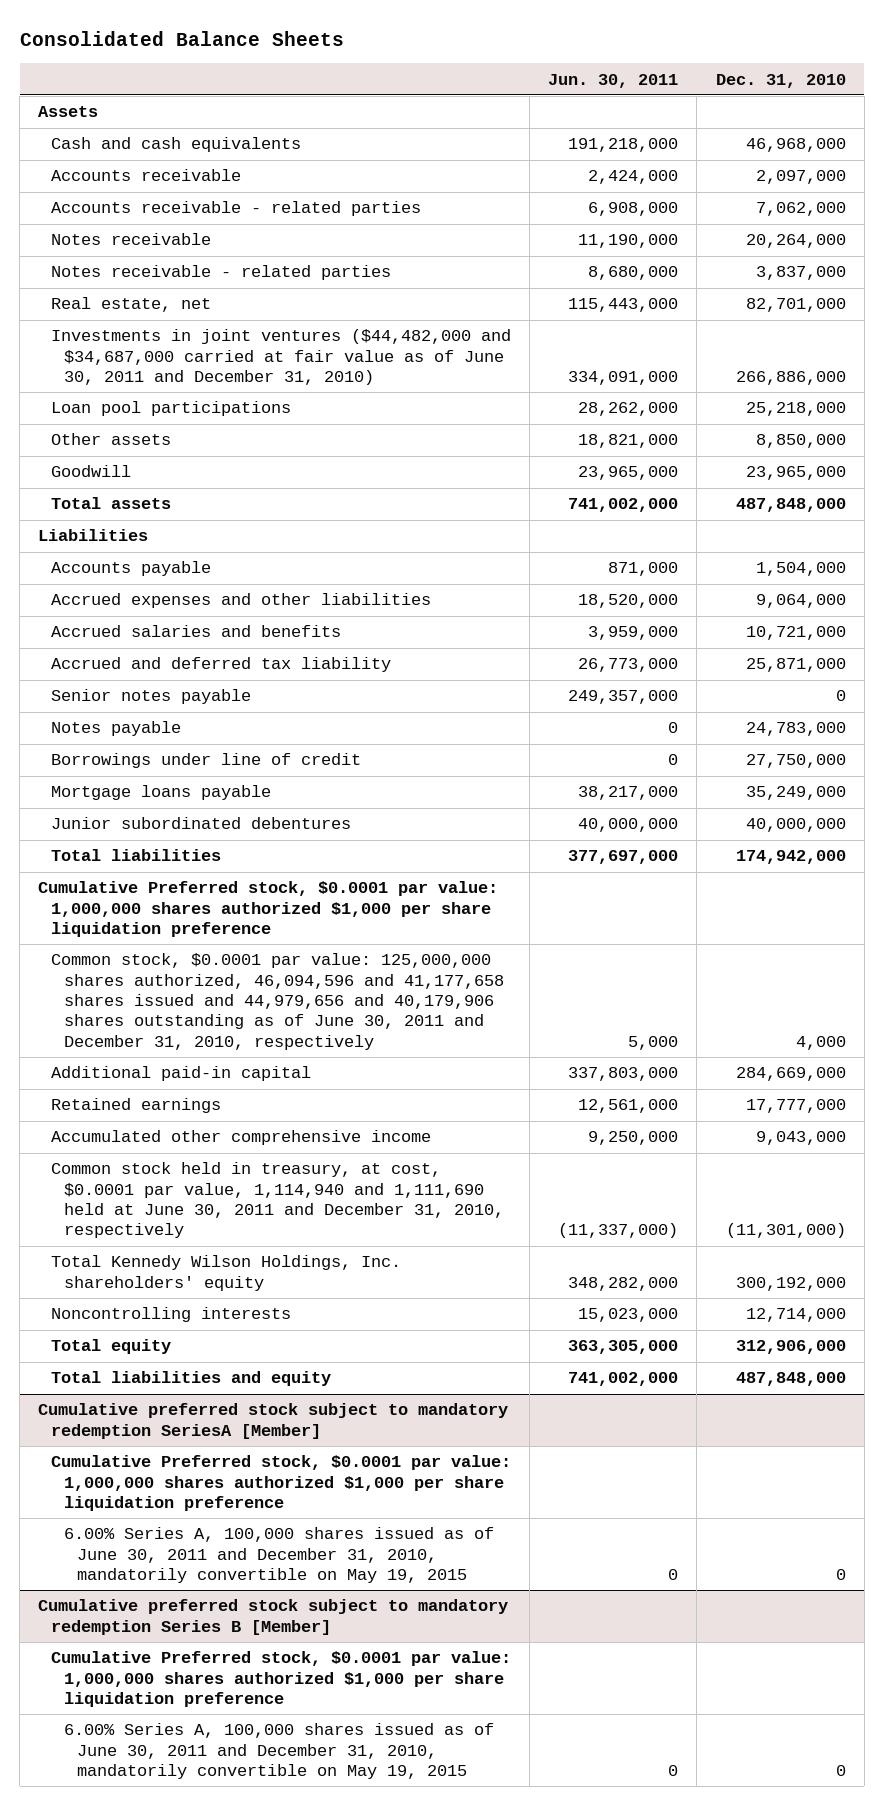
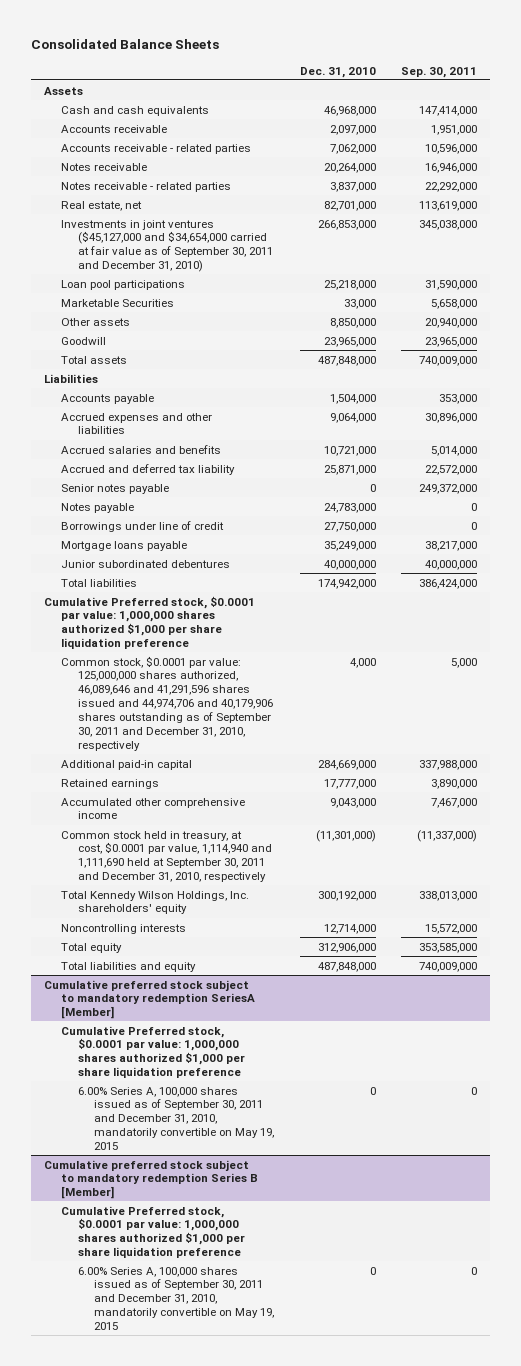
[548,73,679,88] Jun. 30, 2011 -> none
none -> [401,66,478,78] Sep. 30, 2011
[51,329,512,386] Investments in joint ventures ($44,482,000 and $34,687,000 carried at fair value as of June 30, 2011 and December 31, 2010) -> [60,219,273,273] Investments in joint ventures ($45,127,000 and $34,654,000 carried at fair value as of September 30, 2011 and December 31, 2010)
[735,371,846,386] 266,886,000 -> [317,219,376,230] 266,853,000
none -> [60,298,174,307] Marketable Securities
[51,953,505,1050] Common stock, $0.0001 par value: 125,000,000 shares authorized, 46,094,596 and 41,177,658 shares issued and 44,979,656 and 40,179,906 shares outstanding as of June 30, 2011 and December 31, 2010, respectively -> [60,655,273,751] Common stock, $0.0001 par value: 125,000,000 shares authorized, 46,089,646 and 41,291,596 shares issued and 44,974,706 and 40,179,906 shares outstanding as of September 30, 2011 and December 31, 2010, respectively
[51,1162,505,1239] Common stock held in treasury, at cost, $0.0001 par value, 1,114,940 and 1,111,690 held at June 30, 2011 and December 31, 2010, respectively -> [60,830,272,883] Common stock held in treasury, at cost, $0.0001 par value, 1,114,940 and 1,111,690 held at September 30, 2011 and December 31, 2010, respectively
[64,1527,495,1584] 6.00% Series A, 100,000 shares issued as of June 30, 2011 and December 31, 2010, mandatorily convertible on May 19, 2015 -> [77,1086,275,1151] 6.00% Series A, 100,000 shares issued as of September 30, 2011 and December 31, 2010, mandatorily convertible on May 19, 2015
[64,1723,495,1780] 6.00% Series A, 100,000 shares issued as of June 30, 2011 and December 31, 2010, mandatorily convertible on May 19, 2015 -> [77,1266,275,1331] 6.00% Series A, 100,000 shares issued as of September 30, 2011 and December 31, 2010, mandatorily convertible on May 19, 2015

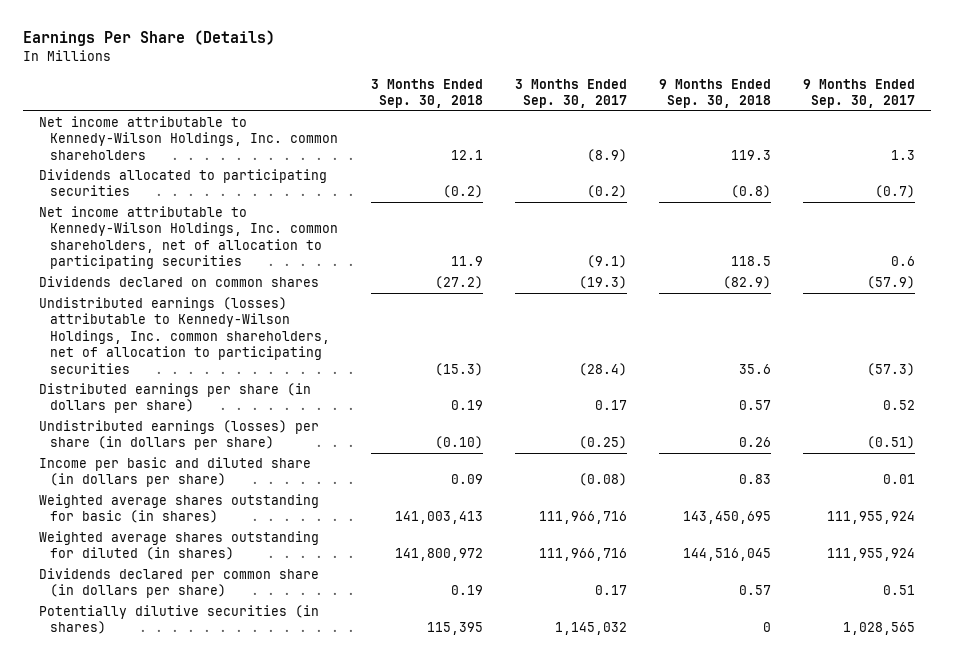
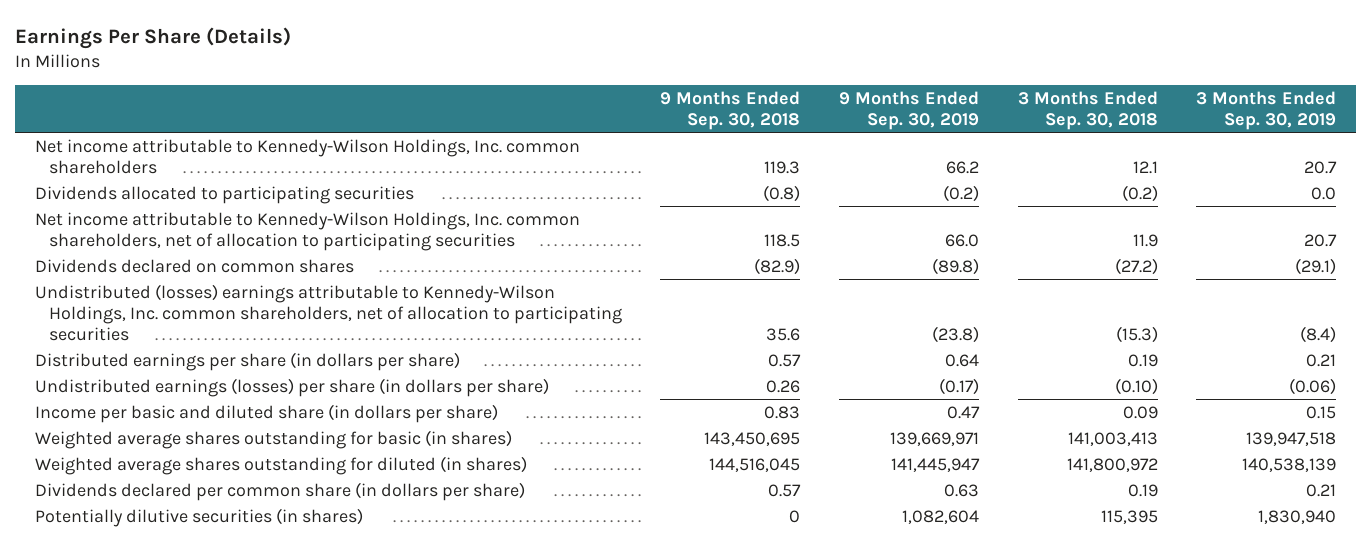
[514,78,627,109] 3 Months Ended Sep. 30, 2017 -> none
[803,78,916,109] 9 Months Ended Sep. 30, 2017 -> none
none -> [839,91,980,130] 9 Months Ended Sep. 30, 2019
none -> [1196,91,1337,130] 3 Months Ended Sep. 30, 2019
[39,297,331,374] Undistributed earnings (losses) attributable to Kennedy-Wilson Holdings, Inc. common shareholders, net of allocation to participating securities -> [34,283,622,341] Undistributed (losses) earnings attributable to Kennedy-Wilson Holdings, Inc. common shareholders, net of allocation to participating securities

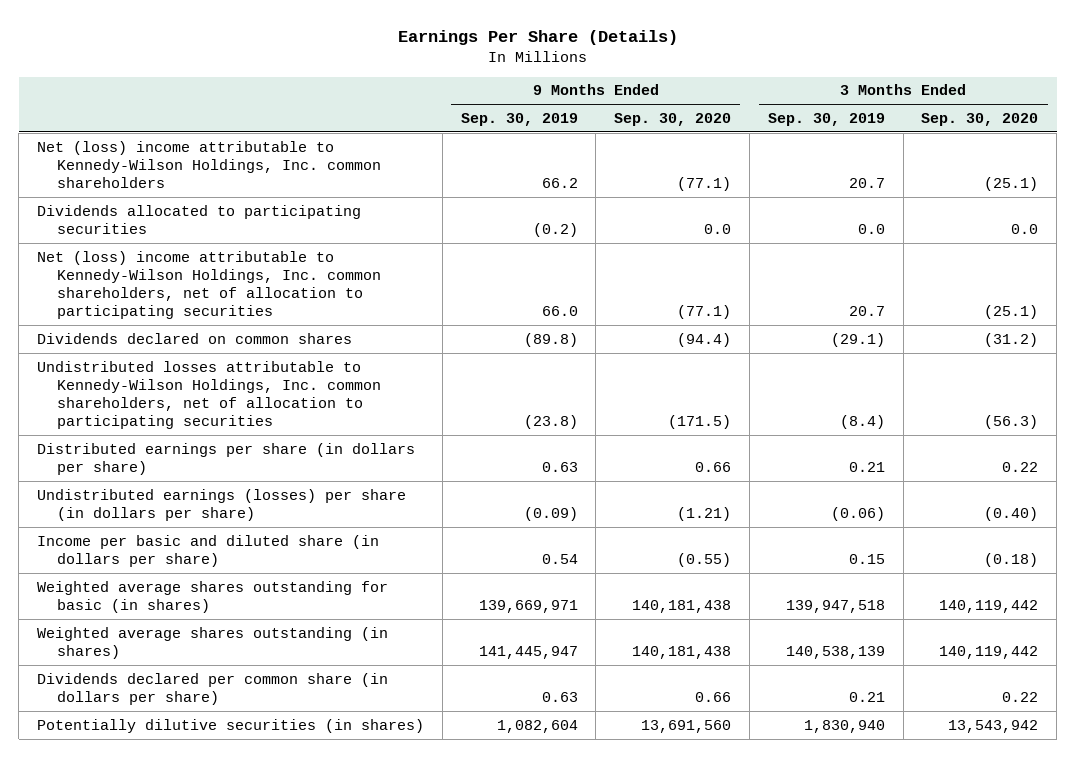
[660,91,801,130] 9 Months Ended Sep. 30, 2018 -> none
[1017,91,1158,130] 3 Months Ended Sep. 30, 2018 -> none
none -> [614,112,732,126] Sep. 30, 2020
none -> [921,112,1039,126] Sep. 30, 2020
[34,138,580,174] Net income attributable to Kennedy-Wilson Holdings, Inc. common shareholders -> [37,140,382,189] Net (loss) income attributable to Kennedy-Wilson Holdings, Inc. common shareholders
[34,211,580,251] Net income attributable to Kennedy-Wilson Holdings, Inc. common shareholders, net of allocation to participating securities -> [37,250,382,320] Net (loss) income attributable to Kennedy-Wilson Holdings, Inc. common shareholders, net of allocation to participating securities
[34,283,622,341] Undistributed (losses) earnings attributable to Kennedy-Wilson Holdings, Inc. common shareholders, net of allocation to participating securities -> [37,360,382,430] Undistributed losses attributable to Kennedy-Wilson Holdings, Inc. common shareholders, net of allocation to participating securities
[945,353,980,367] 0.64 -> [541,461,578,472] 0.63
[939,377,980,395] (0.17) -> [523,506,578,521] (0.09)
[947,405,981,419] 0.47 -> [541,553,578,564] 0.54
[34,455,527,475] Weighted average shares outstanding for diluted (in shares) -> [37,626,389,659] Weighted average shares outstanding (in shares)

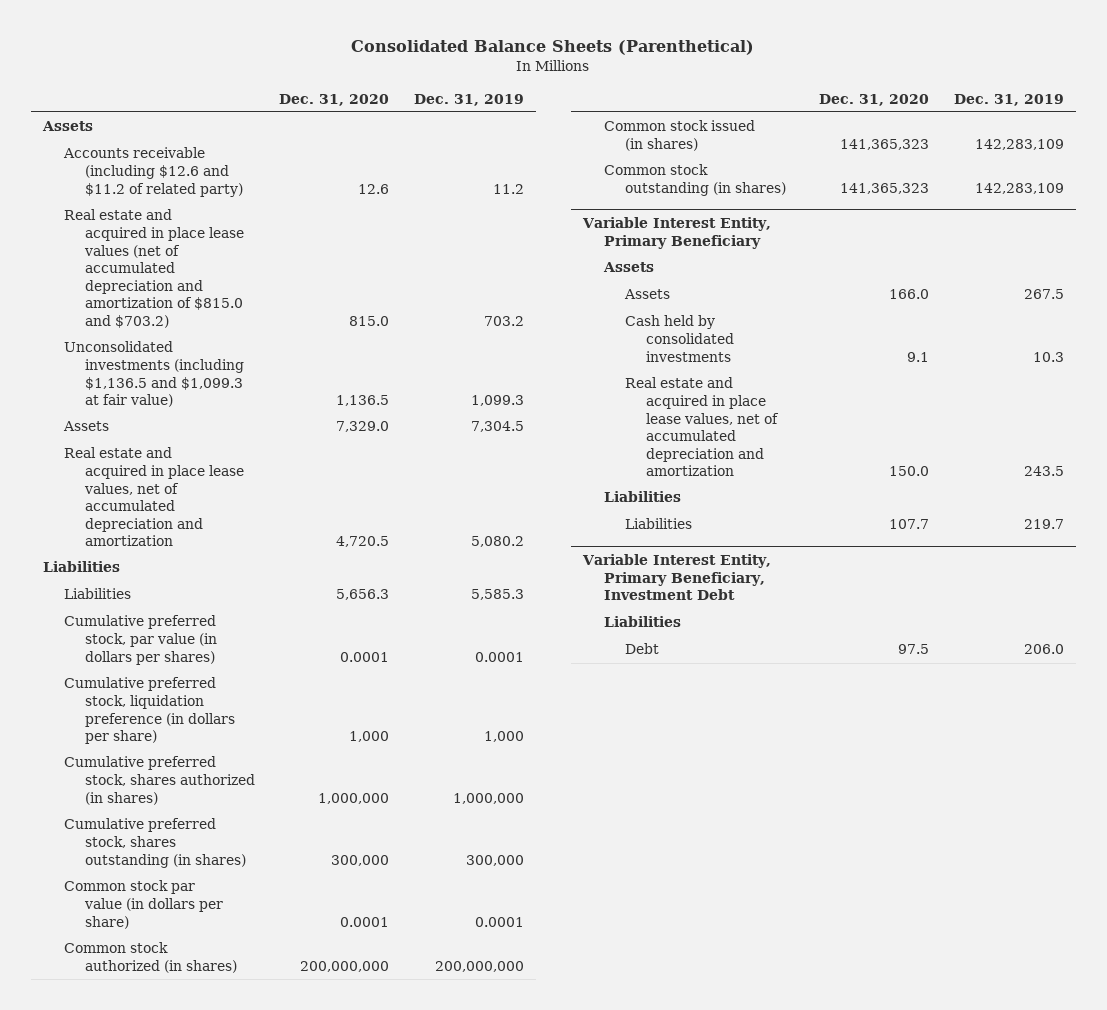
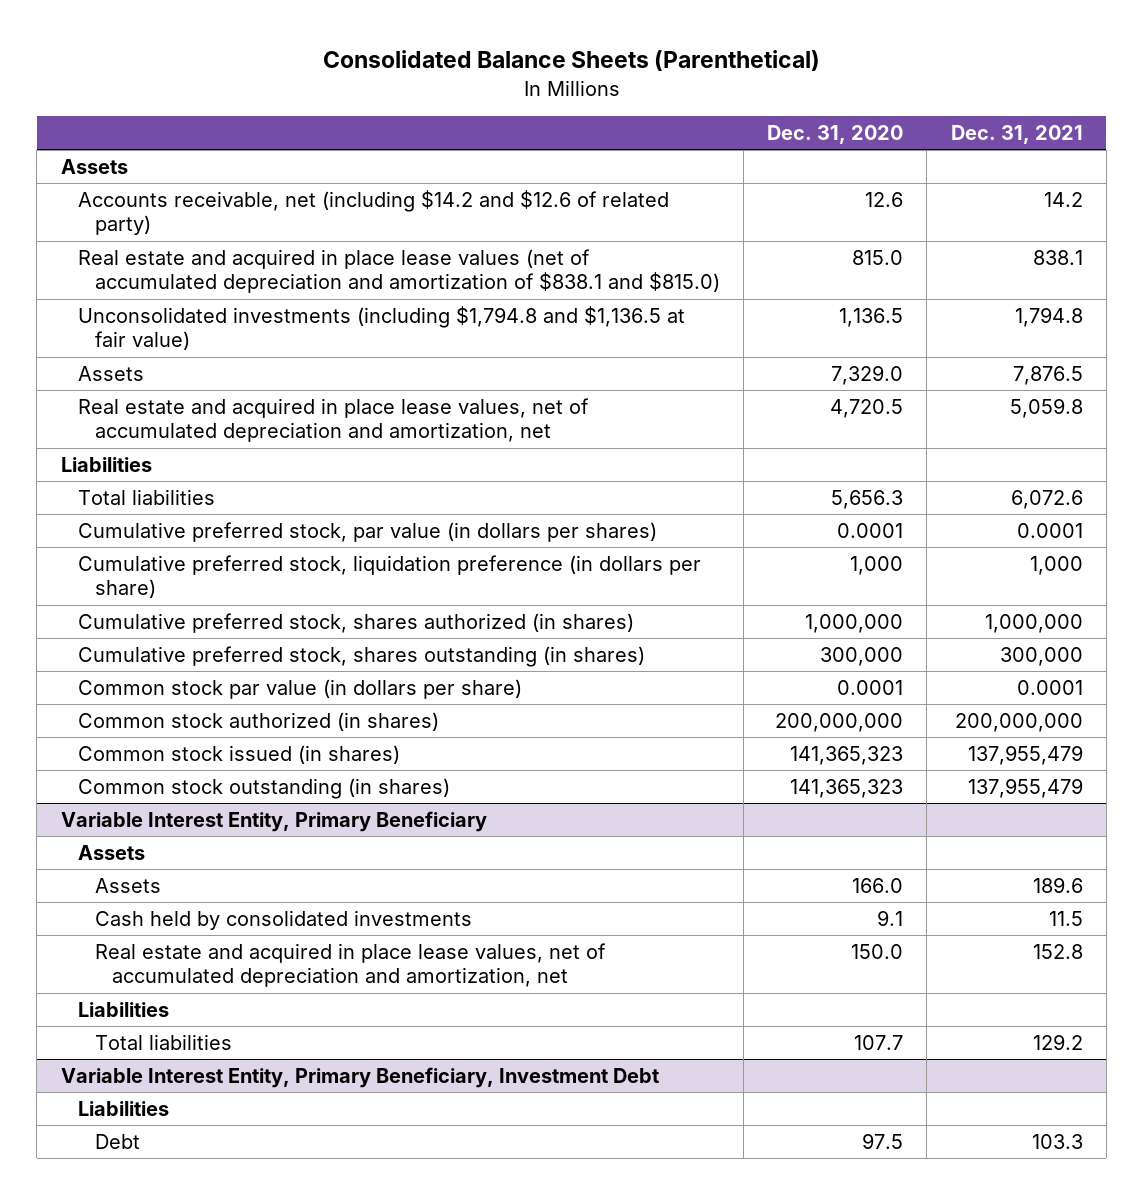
[413,93,524,106] Dec. 31, 2019 -> none
none -> [950,124,1083,144] Dec. 31, 2021
[62,147,243,197] Accounts receivable (including $12.6 and $11.2 of related party) -> [77,190,669,236] Accounts receivable, net (including $14.2 and $12.6 of related party)
[63,209,244,328] Real estate and acquired in place lease values (net of accumulated depreciation and amortization of $815.0 and $703.2) -> [77,249,720,294] Real estate and acquired in place lease values (net of accumulated depreciation and amortization of $838.1 and $815.0)
[63,341,244,408] Unconsolidated investments (including $1,136.5 and $1,099.3 at fair value) -> [77,306,685,351] Unconsolidated investments (including $1,794.8 and $1,136.5 at fair value)
[63,447,244,547] Real estate and acquired in place lease values, net of accumulated depreciation and amortization -> [77,398,589,443] Real estate and acquired in place lease values, net of accumulated depreciation and amortization, net
[63,588,131,600] Liabilities -> [77,489,215,506] Total liabilities
[624,377,779,477] Real estate and acquired in place lease values, net of accumulated depreciation and amortization -> [94,943,606,988] Real estate and acquired in place lease values, net of accumulated depreciation and amortization, net
[624,518,692,530] Liabilities -> [94,1034,232,1051] Total liabilities

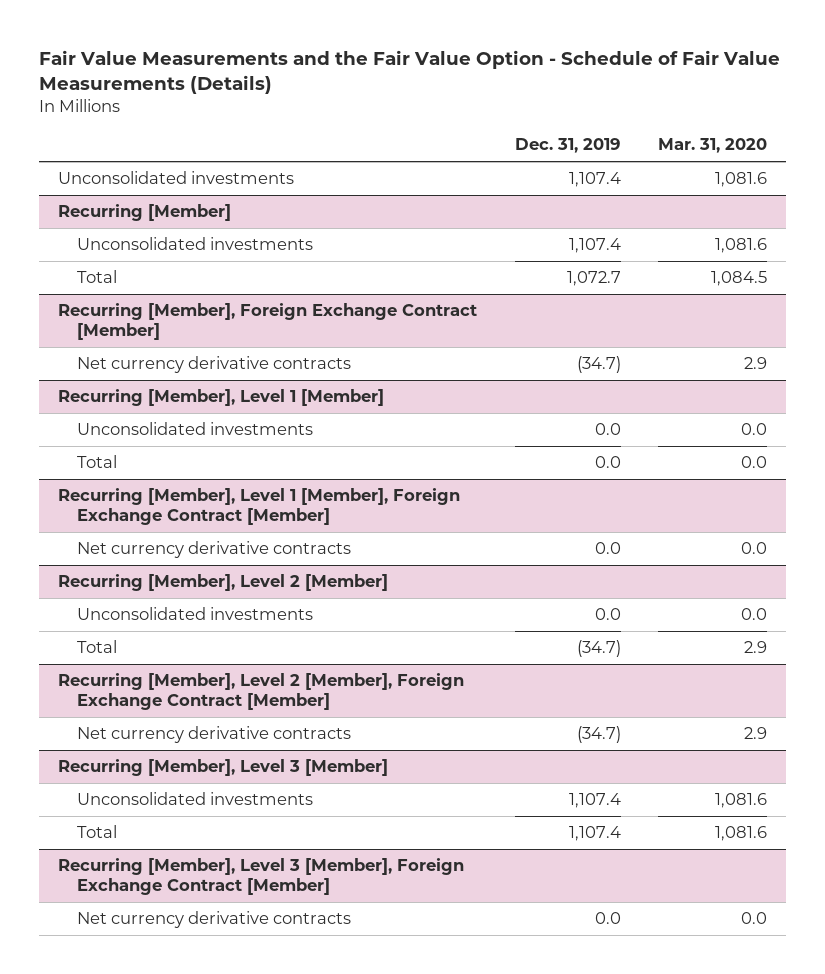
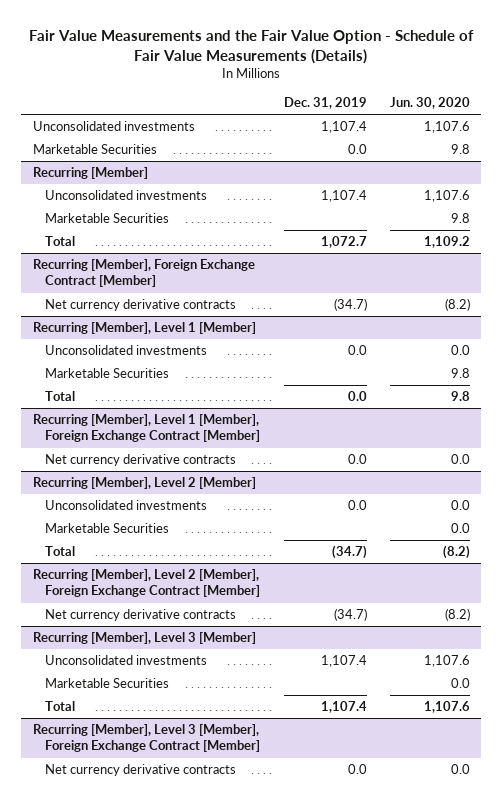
[658,138,768,154] Mar. 31, 2020 -> none
none -> [389,97,470,110] Jun. 30, 2020
none -> [32,144,157,155] Marketable Securities
none -> [45,213,170,224] Marketable Securities
none -> [45,368,170,379] Marketable Securities
none -> [45,523,170,534] Marketable Securities
none -> [45,678,170,689] Marketable Securities

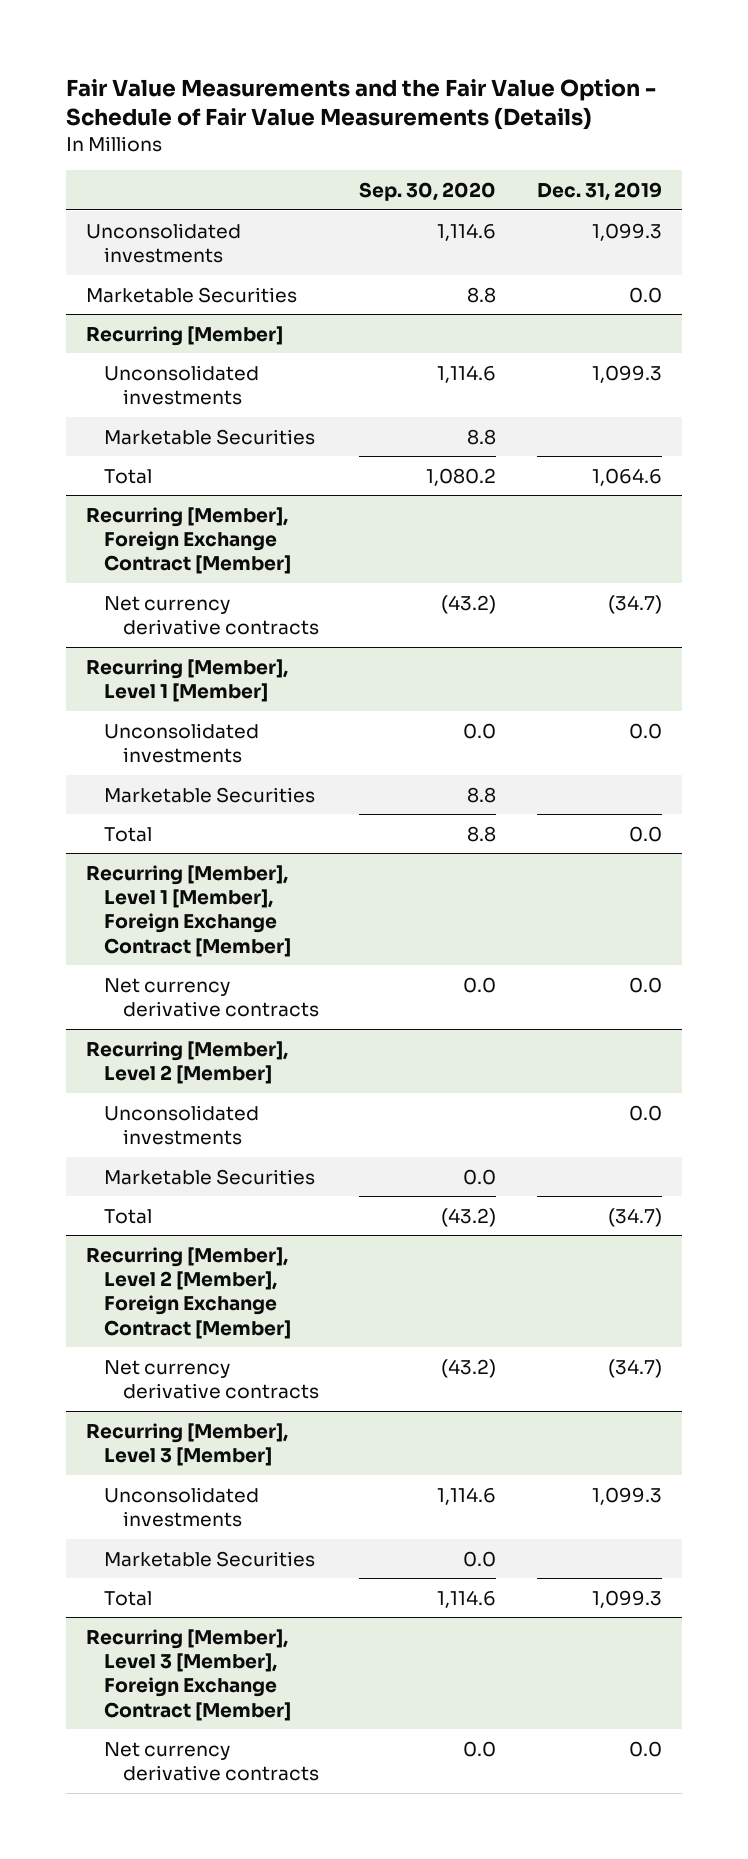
[389,97,470,110] Jun. 30, 2020 -> none
none -> [359,181,497,201] Sep. 30, 2020
[320,121,367,134] 1,107.4 -> [592,222,663,241] 1,099.3
[320,190,367,203] 1,107.4 -> [592,364,663,383] 1,099.3
[320,236,367,249] 1,072.7 -> [592,467,663,486] 1,064.6
[320,655,367,668] 1,107.4 -> [592,1486,663,1505] 1,099.3
[320,701,367,714] 1,107.4 -> [592,1589,663,1608] 1,099.3

